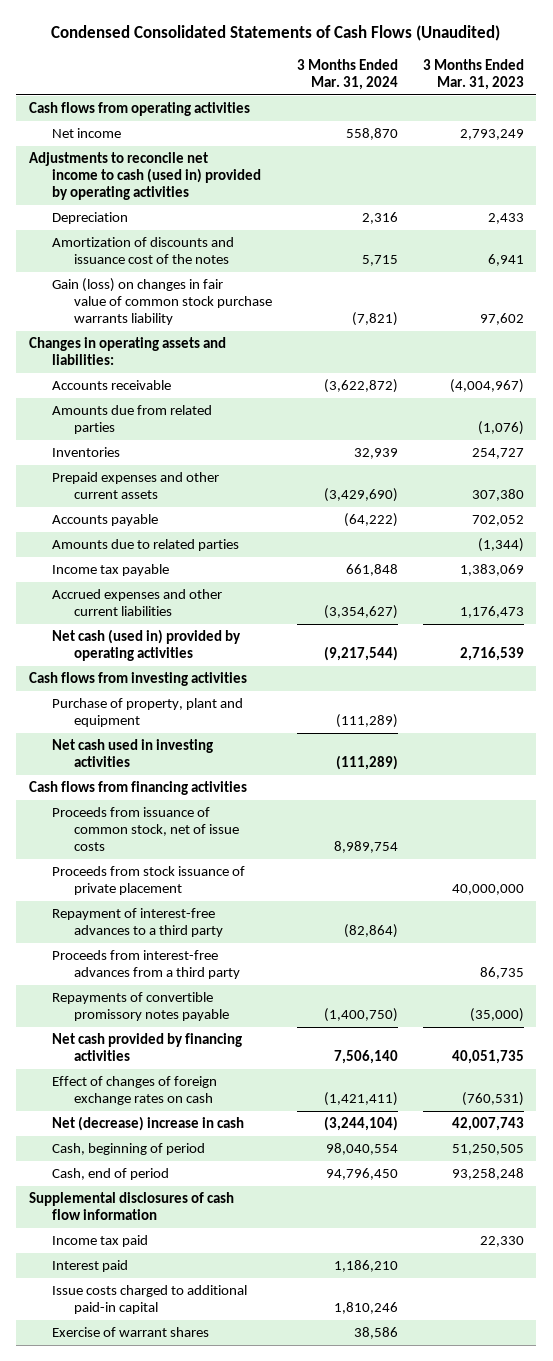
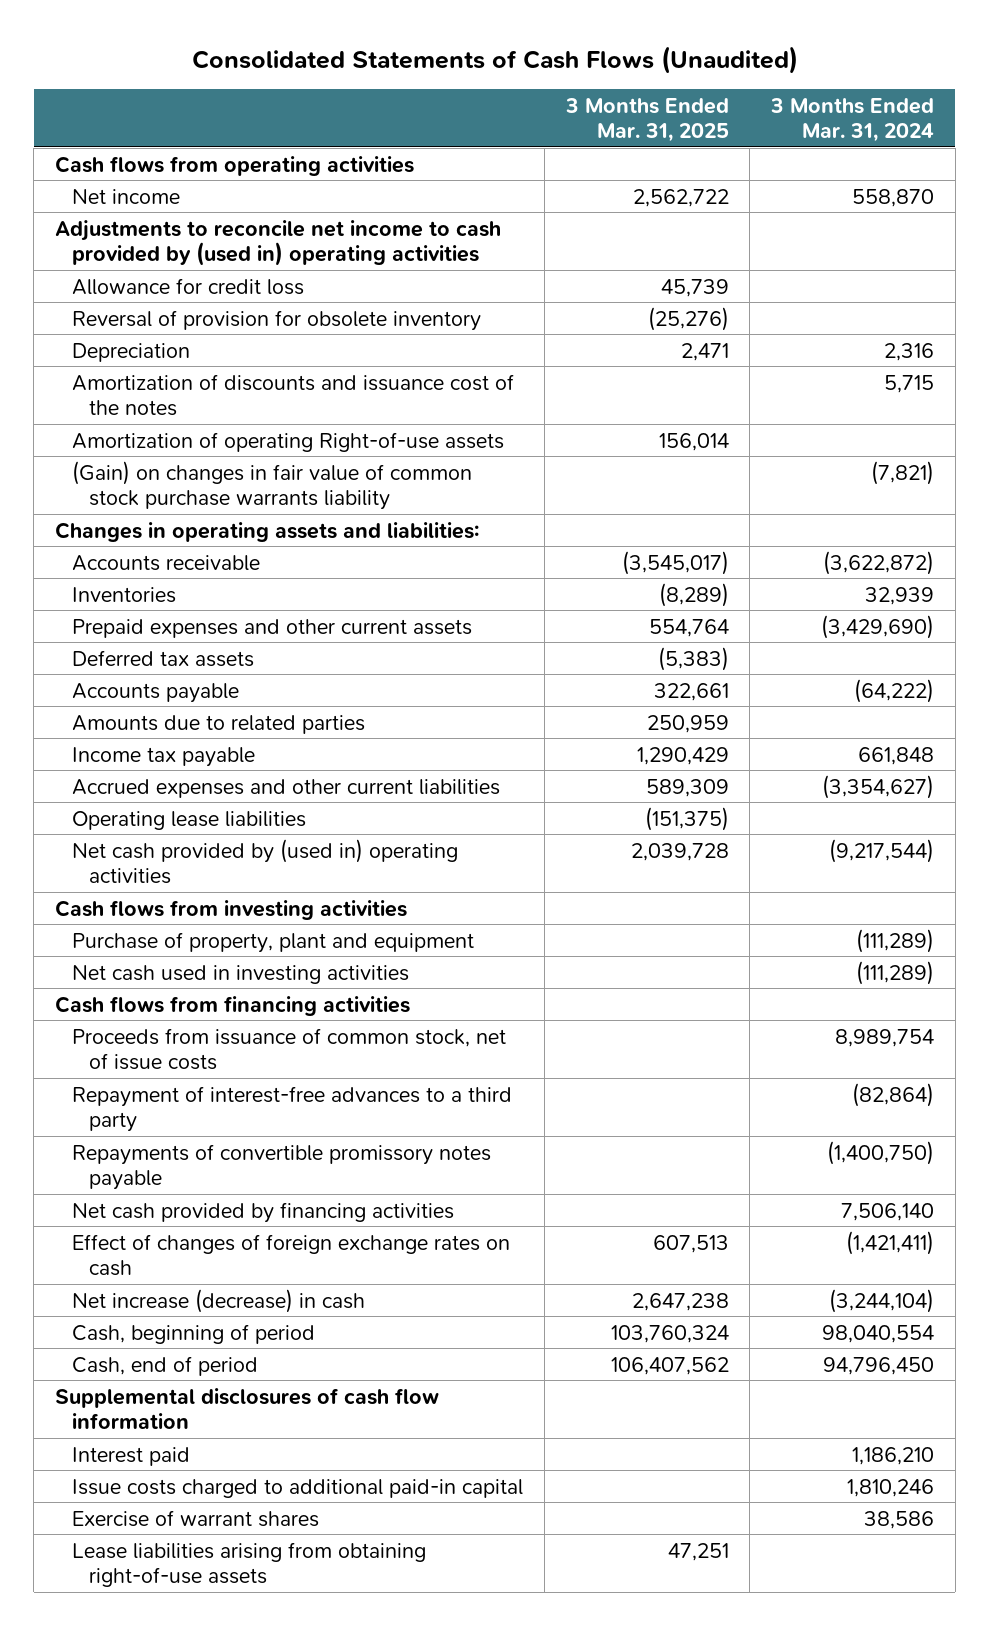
[51,25,501,42] Condensed Consolidated Statements of Cash Flows (Unaudited) -> [191,45,798,74] Consolidated Statements of Cash Flows (Unaudited)
[423,59,525,91] 3 Months Ended Mar. 31, 2023 -> none
none -> [564,97,729,143] 3 Months Ended Mar. 31, 2025
[28,152,261,201] Adjustments to reconcile net income to cash (used in) provided by operating activities -> [55,219,502,266] Adjustments to reconcile net income to cash provided by (used in) operating activities
none -> [72,277,305,295] Allowance for credit loss
none -> [72,309,482,331] Reversal of provision for obsolete inventory
none -> [72,431,505,452] Amortization of operating Right-of-use assets
[51,278,273,326] Gain (loss) on changes in fair value of common stock purchase warrants liability -> [72,460,473,510] (Gain) on changes in fair value of common stock purchase warrants liability
[51,405,212,435] Amounts due from related parties -> none
none -> [72,649,255,667] Deferred tax assets
none -> [72,810,307,830] Operating lease liabilities
[51,629,241,662] Net cash (used in) provided by operating activities -> [72,838,459,884] Net cash provided by (used in) operating activities
[51,866,245,896] Proceeds from stock issuance of private placement -> none
[51,950,241,980] Proceeds from interest-free advances from a third party -> none
[51,1116,244,1132] Net (decrease) increase in cash -> [72,1288,366,1313] Net increase (decrease) in cash
[51,1235,148,1248] Income tax paid -> none
none -> [72,1541,427,1587] Lease liabilities arising from obtaining right-of-use assets

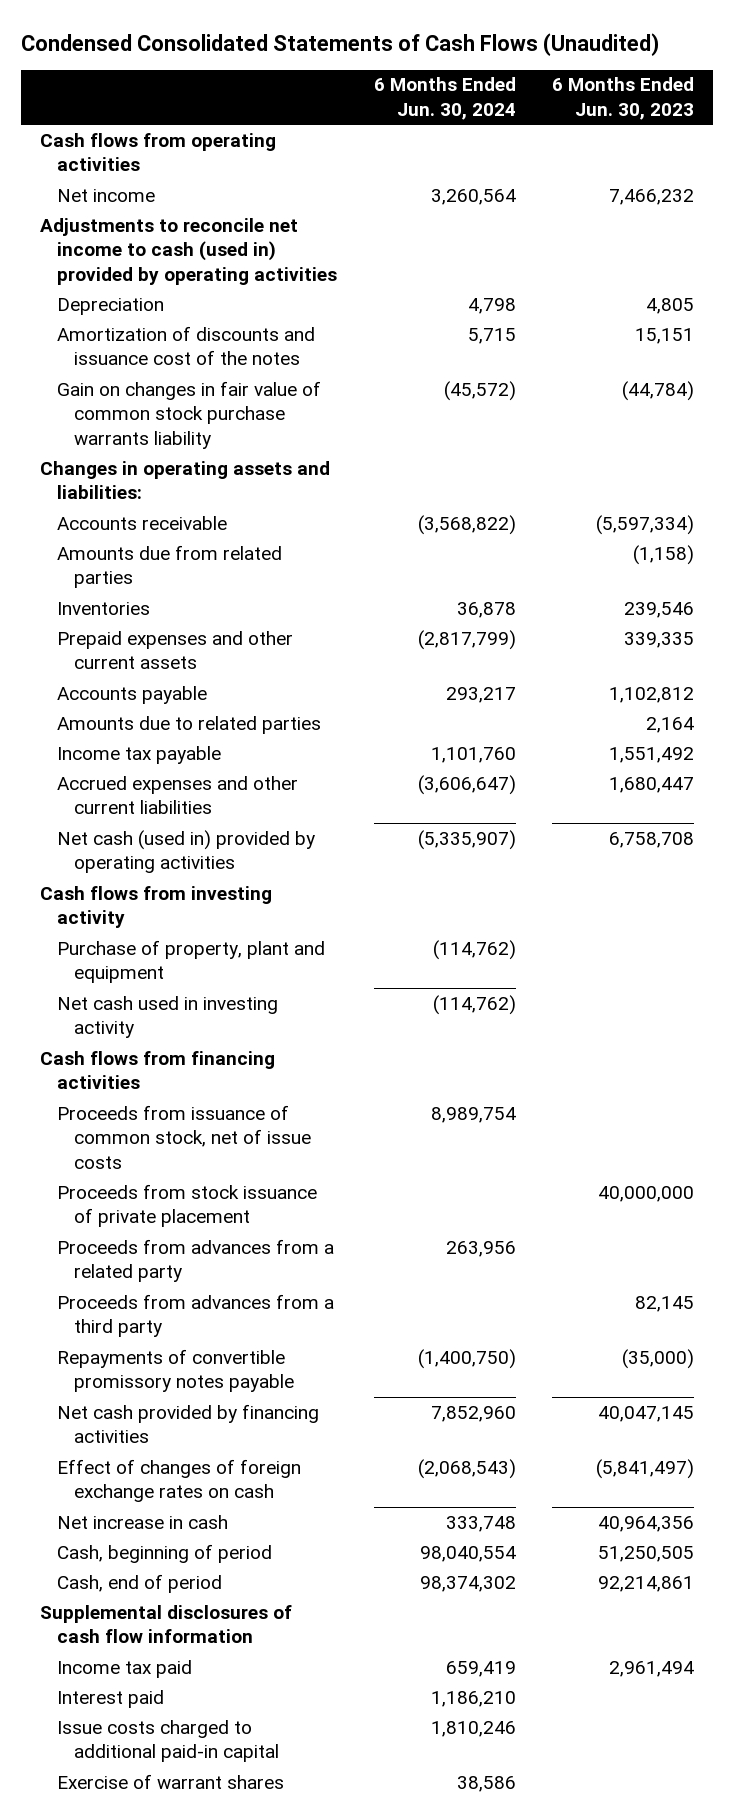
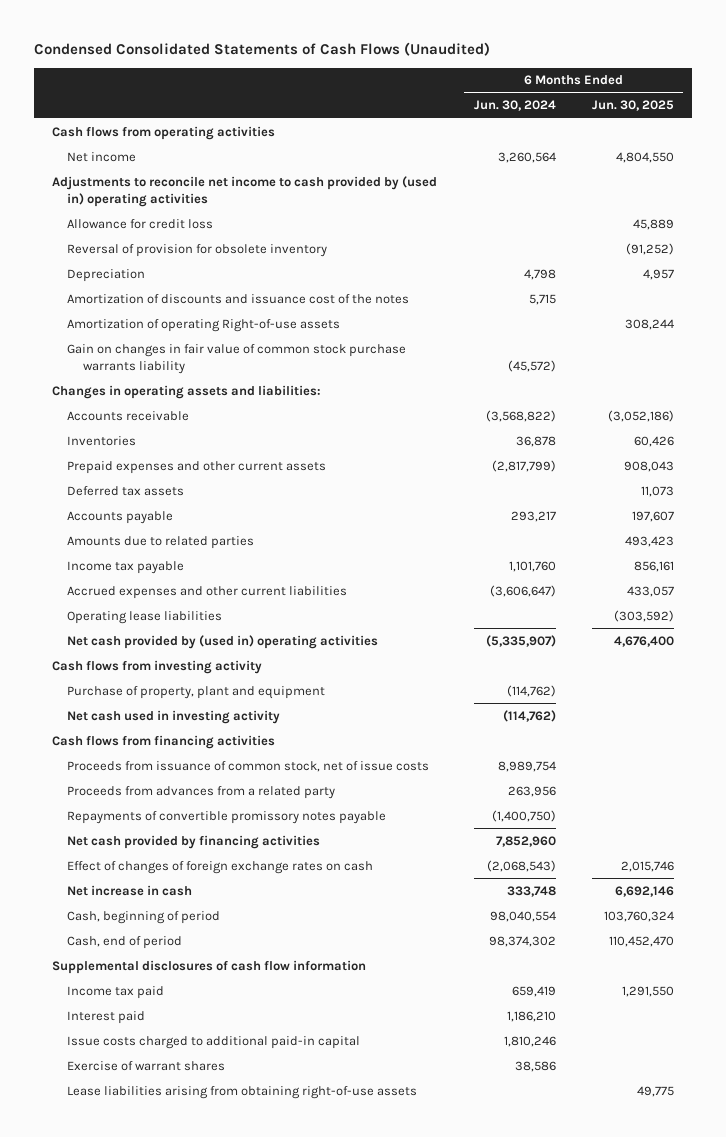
[552,77,695,120] 6 Months Ended Jun. 30, 2023 -> none
none -> [592,100,675,112] Jun. 30, 2025
[39,217,337,285] Adjustments to reconcile net income to cash (used in) provided by operating activities -> [52,175,438,207] Adjustments to reconcile net income to cash provided by (used in) operating activities
none -> [67,218,214,229] Allowance for credit loss
none -> [67,243,328,257] Reversal of provision for obsolete inventory
none -> [67,318,341,332] Amortization of operating Right-of-use assets
[56,544,282,589] Amounts due from related parties -> none
none -> [67,485,185,496] Deferred tax assets
none -> [67,610,223,624] Operating lease liabilities
[56,829,315,874] Net cash (used in) provided by operating activities -> [67,634,379,649] Net cash provided by (used in) operating activities
[56,1183,317,1228] Proceeds from stock issuance of private placement -> none
[56,1293,334,1338] Proceeds from advances from a third party -> none
none -> [67,1085,418,1099] Lease liabilities arising from obtaining right-of-use assets

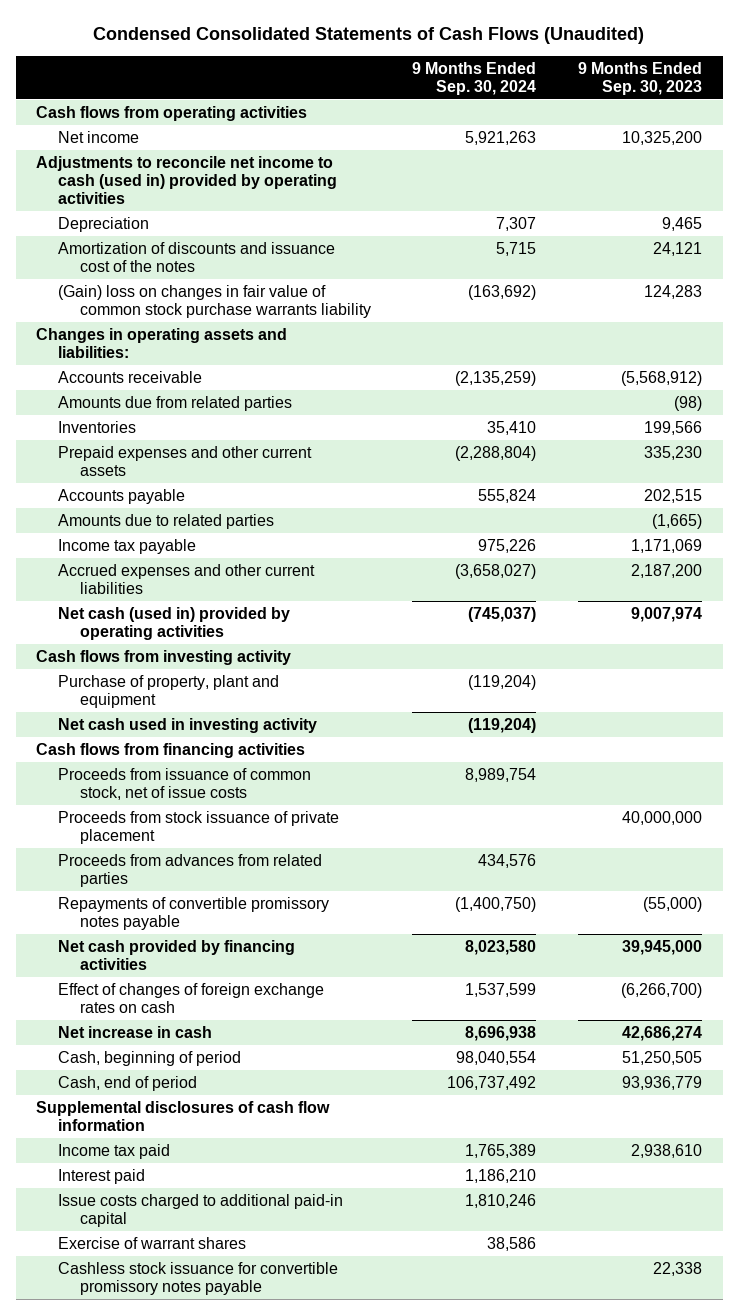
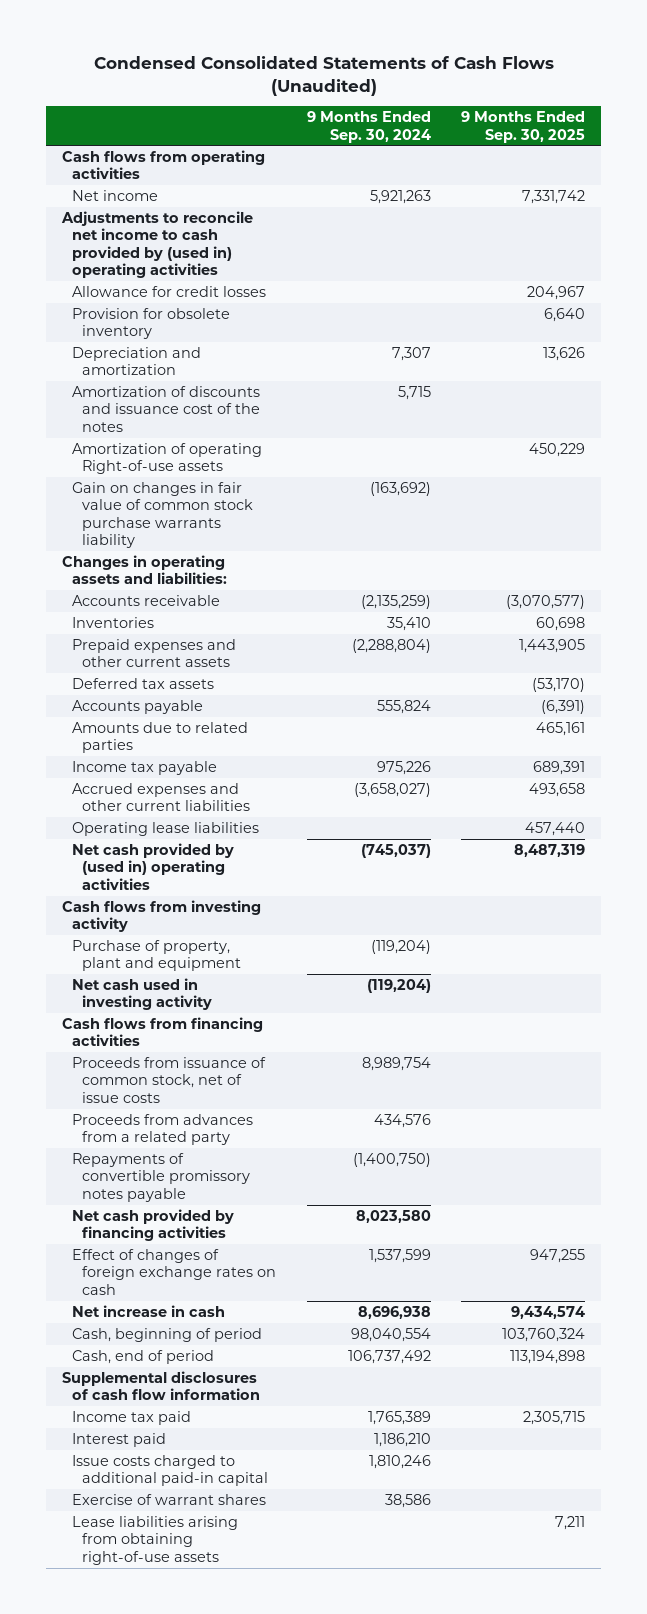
[577,61,702,96] 9 Months Ended Sep. 30, 2023 -> none
none -> [461,111,586,143] 9 Months Ended Sep. 30, 2025
[36,155,337,205] Adjustments to reconcile net income to cash (used in) provided by operating activities -> [60,210,253,279] Adjustments to reconcile net income to cash provided by (used in) operating activities
none -> [71,285,266,297] Allowance for credit losses
none -> [71,307,230,340] Provision for obsolete inventory
[57,216,149,232] Depreciation -> [71,346,201,376] Depreciation and amortization
none -> [71,442,262,475] Amortization of operating Right-of-use assets
[57,284,371,319] (Gain) loss on changes in fair value of common stock purchase warrants liability -> [71,481,254,549] Gain on changes in fair value of common stock purchase warrants liability
[57,395,292,411] Amounts due from related parties -> none
none -> [71,677,214,689] Deferred tax assets
none -> [71,821,259,836] Operating lease liabilities
[57,606,290,641] Net cash (used in) provided by operating activities -> [71,842,234,890] Net cash provided by (used in) operating activities
[57,810,339,845] Proceeds from stock issuance of private placement -> none
[57,853,322,888] Proceeds from advances from related parties -> [71,1113,253,1146] Proceeds from advances from a related party
[57,1261,338,1296] Cashless stock issuance for convertible promissory notes payable -> none
none -> [71,1515,238,1565] Lease liabilities arising from obtaining right-of-use assets

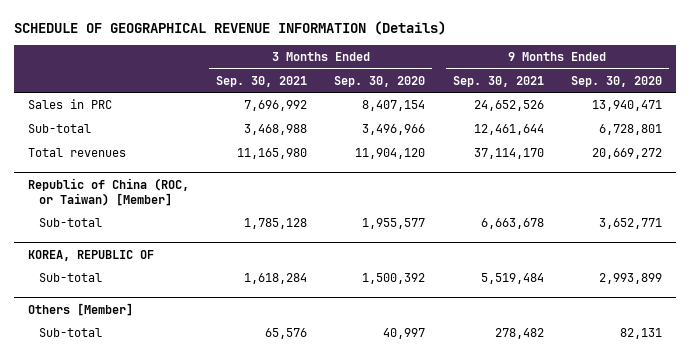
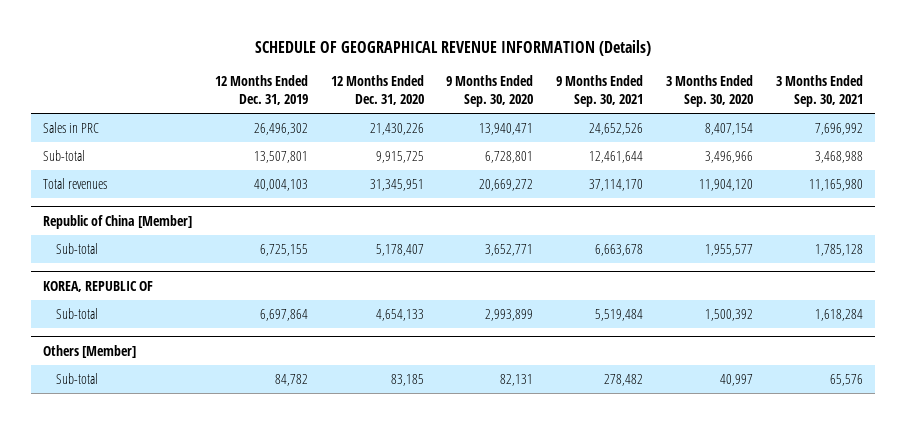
none -> [214,75,308,106] 12 Months Ended Dec. 31, 2019
none -> [330,75,424,106] 12 Months Ended Dec. 31, 2020
[27,177,189,206] Republic of China (ROC, or Taiwan) [Member] -> [42,215,192,230] Republic of China [Member]

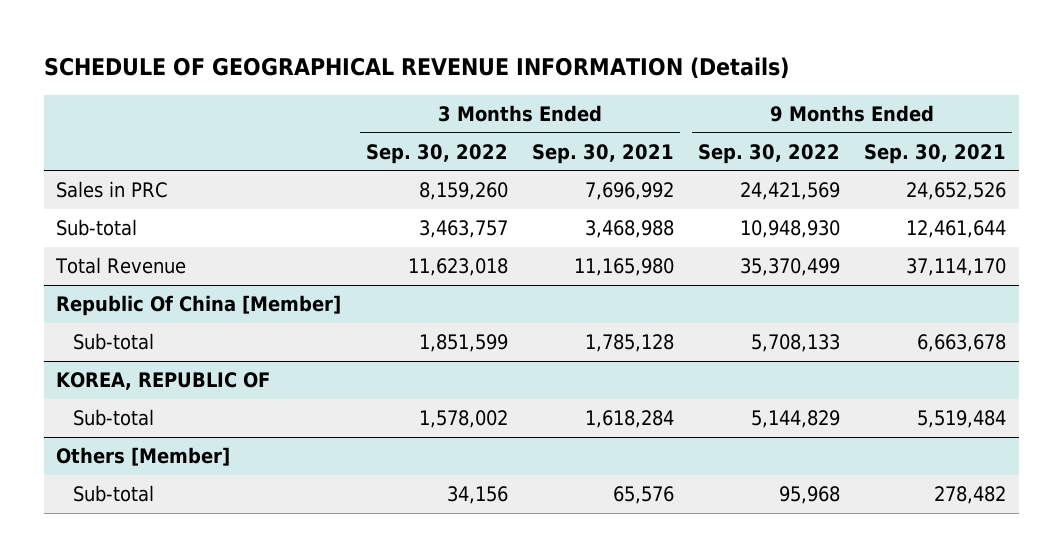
[214,75,308,106] 12 Months Ended Dec. 31, 2019 -> none
[330,75,424,106] 12 Months Ended Dec. 31, 2020 -> none
[446,75,534,108] 9 Months Ended Sep. 30, 2020 -> none
[666,75,754,108] 3 Months Ended Sep. 30, 2020 -> none
none -> [365,143,508,164] Sep. 30, 2022
none -> [698,143,841,164] Sep. 30, 2022
[42,178,107,190] Total revenues -> [55,257,187,275] Total Revenue
[42,215,192,230] Republic of China [Member] -> [56,295,342,317] Republic Of China [Member]

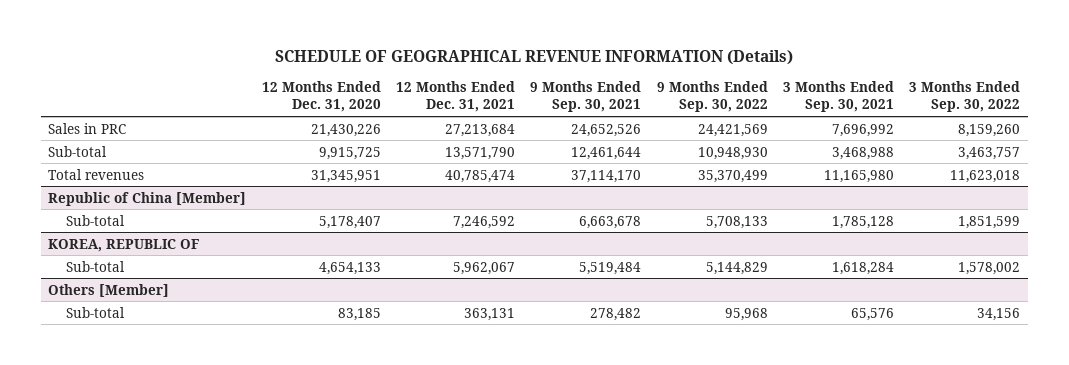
none -> [261,81,381,113] 12 Months Ended Dec. 31, 2020
none -> [396,81,516,113] 12 Months Ended Dec. 31, 2021
[55,257,187,275] Total Revenue -> [48,168,145,180] Total revenues
[56,295,342,317] Republic Of China [Member] -> [48,191,247,206] Republic of China [Member]

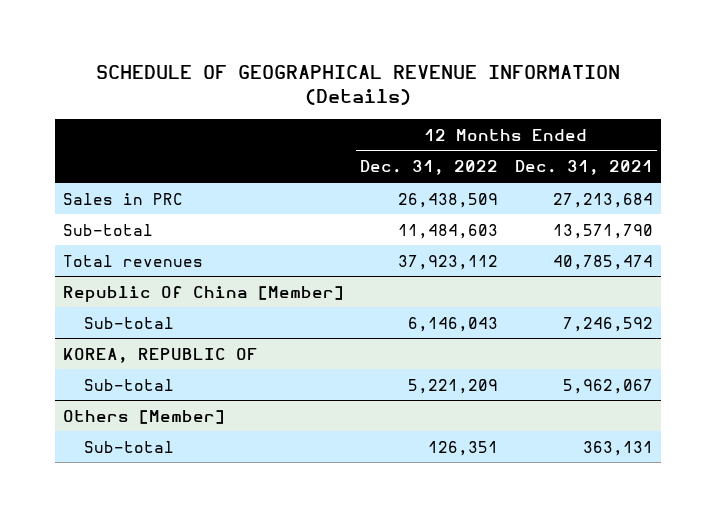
[261,81,381,113] 12 Months Ended Dec. 31, 2020 -> none
[530,81,642,113] 9 Months Ended Sep. 30, 2021 -> none
[656,81,768,113] 9 Months Ended Sep. 30, 2022 -> none
[783,81,895,113] 3 Months Ended Sep. 30, 2021 -> none
[909,81,1021,113] 3 Months Ended Sep. 30, 2022 -> none
none -> [360,160,499,176] Dec. 31, 2022
[48,191,247,206] Republic of China [Member] -> [62,285,344,302] Republic Of China [Member]

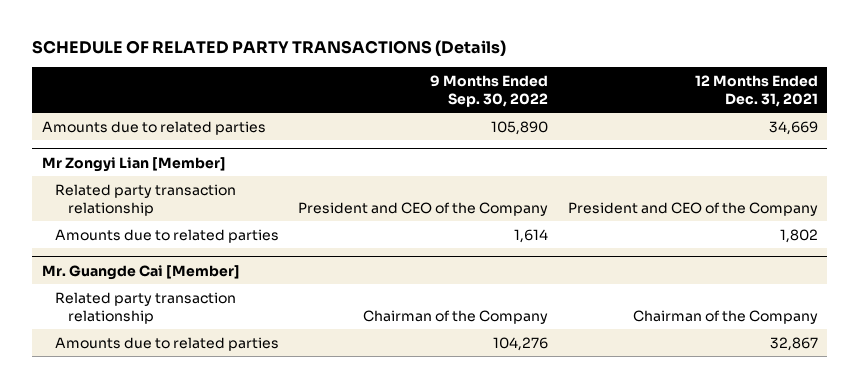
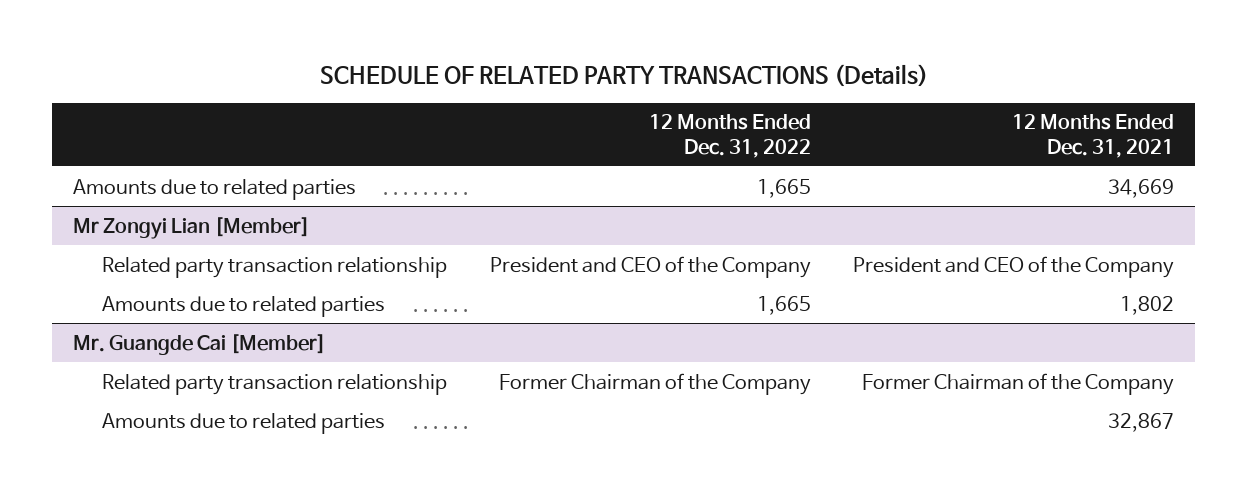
[430,74,549,107] 9 Months Ended Sep. 30, 2022 -> none
none -> [648,114,811,158] 12 Months Ended Dec. 31, 2022
[632,309,818,324] Chairman of the Company -> [862,372,1175,395] Former Chairman of the Company

